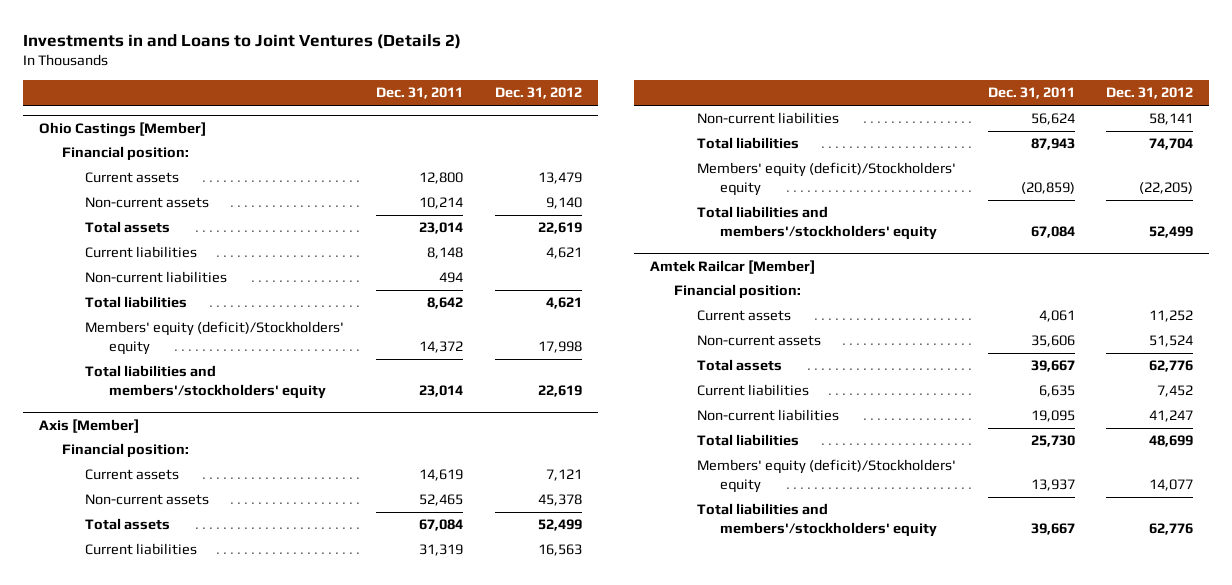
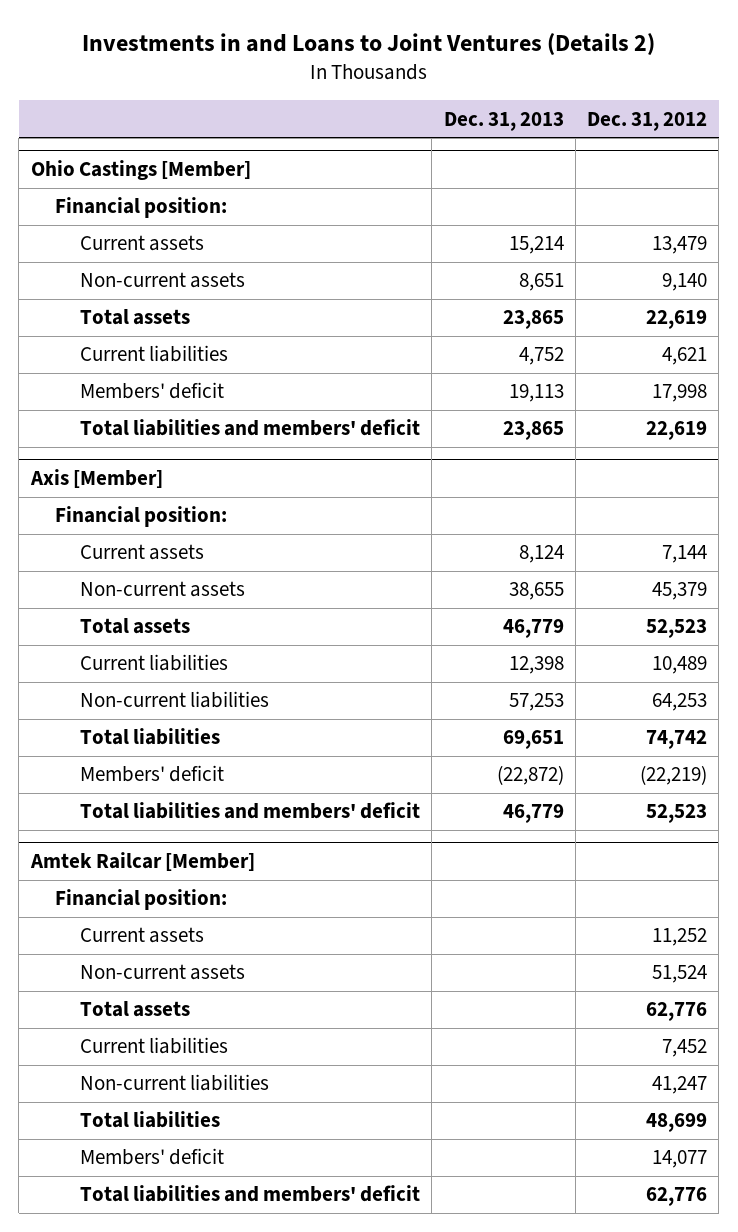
[376,87,464,100] Dec. 31, 2011 -> none
none -> [443,111,564,131] Dec. 31, 2013
[85,271,228,284] Non-current liabilities -> none
[85,296,188,309] Total liabilities -> none
[85,321,345,355] Members' equity (deficit)/Stockholders' equity -> [80,382,225,400] Members' deficit
[85,365,326,399] Total liabilities and members'/stockholders' equity -> [80,419,421,437] Total liabilities and members' deficit
[545,469,582,482] 7,121 -> [662,545,708,564] 7,144
[537,494,582,507] 45,378 -> [652,582,708,601] 45,379
[537,519,582,532] 52,499 -> [646,619,708,639] 52,523
[537,544,582,557] 16,563 -> [652,656,708,675] 10,489
[1149,113,1194,126] 58,141 -> [652,693,708,712] 64,253
[1149,138,1194,151] 74,704 -> [646,730,708,750] 74,742
[696,162,956,196] Members' equity (deficit)/Stockholders' equity -> [80,765,225,783] Members' deficit
[1139,181,1194,194] (22,205) -> [640,765,708,786] (22,219)
[696,206,938,240] Total liabilities and members'/stockholders' equity -> [80,802,421,820] Total liabilities and members' deficit
[1149,225,1194,238] 52,499 -> [646,804,708,824] 52,523
[696,459,956,493] Members' equity (deficit)/Stockholders' equity -> [80,1148,225,1166] Members' deficit
[696,503,938,537] Total liabilities and members'/stockholders' equity -> [80,1185,421,1203] Total liabilities and members' deficit

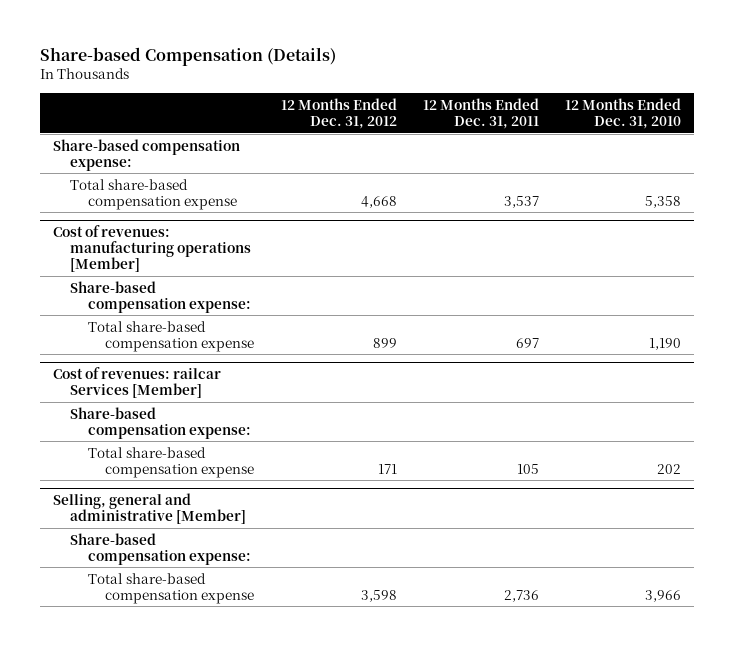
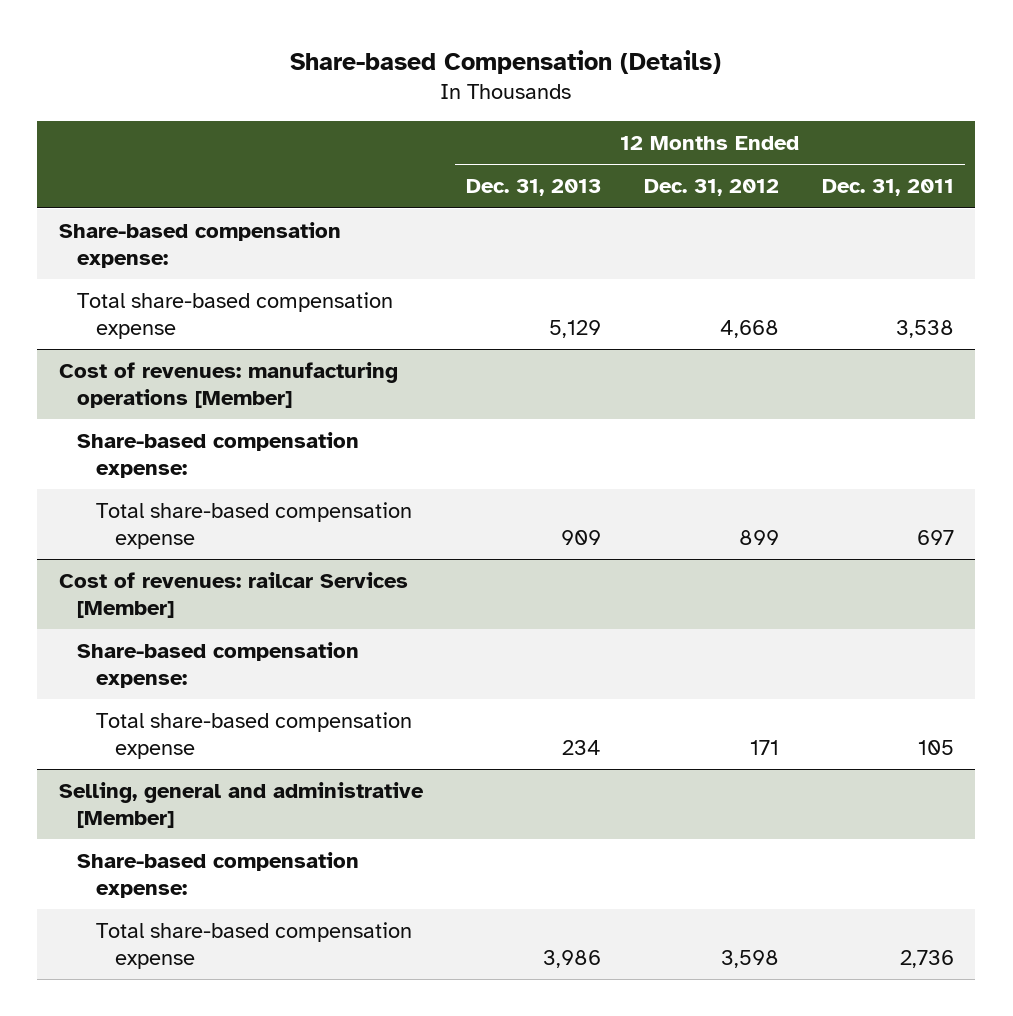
[565,97,682,129] 12 Months Ended Dec. 31, 2010 -> none
none -> [465,179,601,197] Dec. 31, 2013
[504,195,540,208] 3,537 -> [895,319,954,338] 3,538

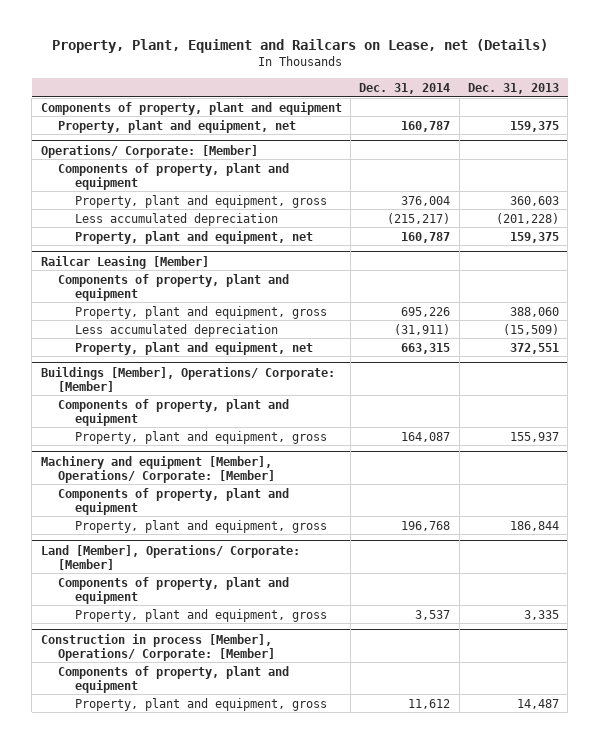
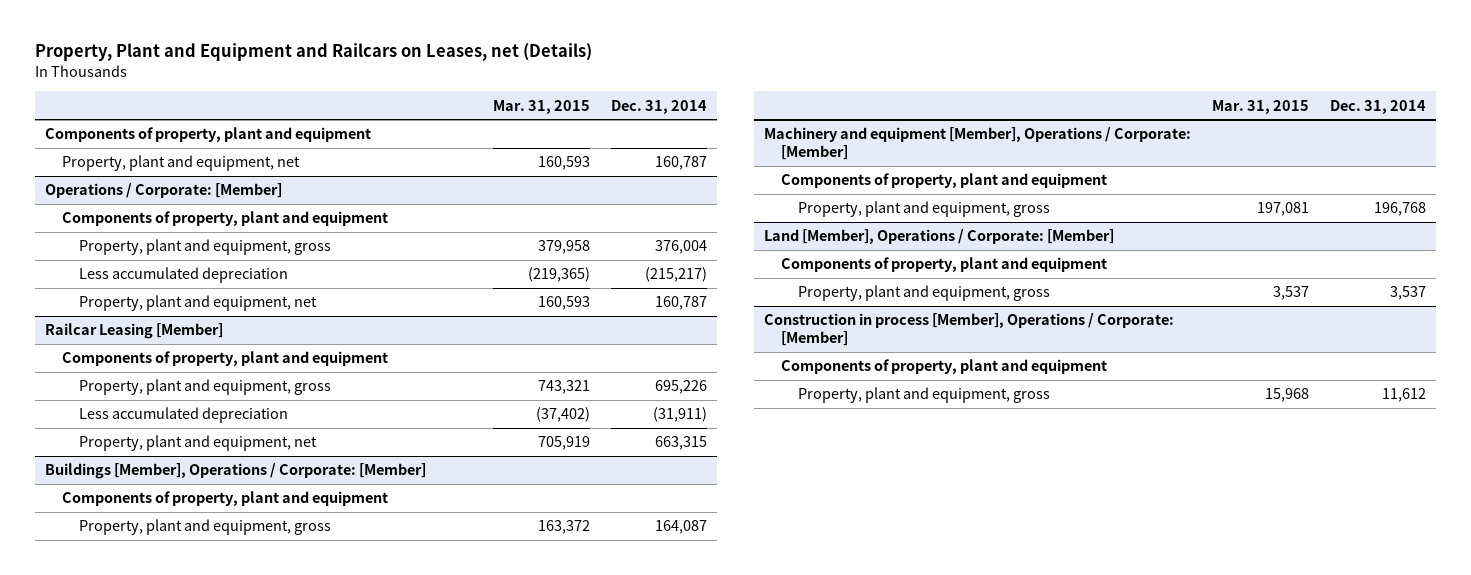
[51,39,548,54] Property, Plant, Equiment and Railcars on Lease, net (Details) -> [34,43,592,62] Property, Plant and Equipment and Railcars on Leases, net (Details)
[468,83,560,95] Dec. 31, 2013 -> none
none -> [492,99,590,114] Mar. 31, 2015
[40,144,258,158] Operations/ Corporate: [Member] -> [45,183,283,199] Operations / Corporate: [Member]
[40,366,335,392] Buildings [Member], Operations/ Corporate: [Member] -> [45,463,427,480] Buildings [Member], Operations / Corporate: [Member]
[40,455,275,483] Machinery and equipment [Member], Operations/ Corporate: [Member] -> [764,127,1192,160] Machinery and equipment [Member], Operations / Corporate: [Member]
[40,544,300,570] Land [Member], Operations/ Corporate: [Member] -> [764,229,1115,245] Land [Member], Operations / Corporate: [Member]
[40,633,275,661] Construction in process [Member], Operations/ Corporate: [Member] -> [764,313,1175,346] Construction in process [Member], Operations / Corporate: [Member]

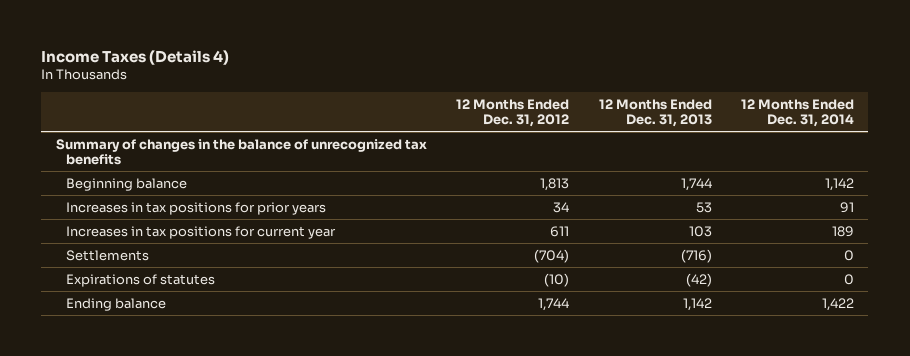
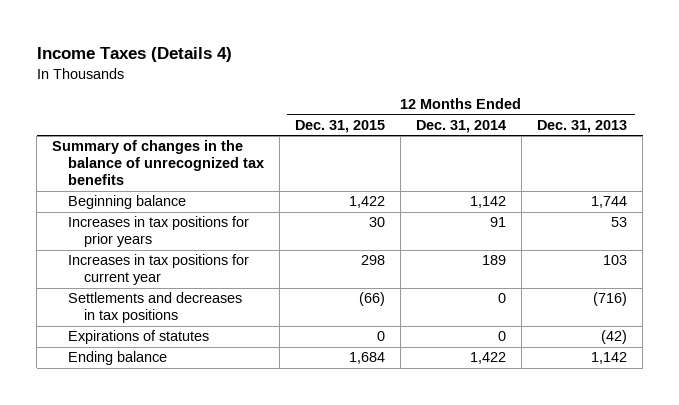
[456,99,570,128] 12 Months Ended Dec. 31, 2012 -> none
none -> [295,119,386,133] Dec. 31, 2015
[66,249,150,261] Settlements -> [68,292,243,324] Settlements and decreases in tax positions

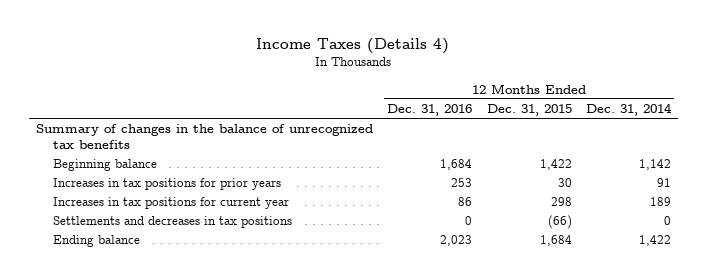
[537,119,628,133] Dec. 31, 2013 -> none
none -> [387,104,473,117] Dec. 31, 2016
[68,330,210,345] Expirations of statutes -> none

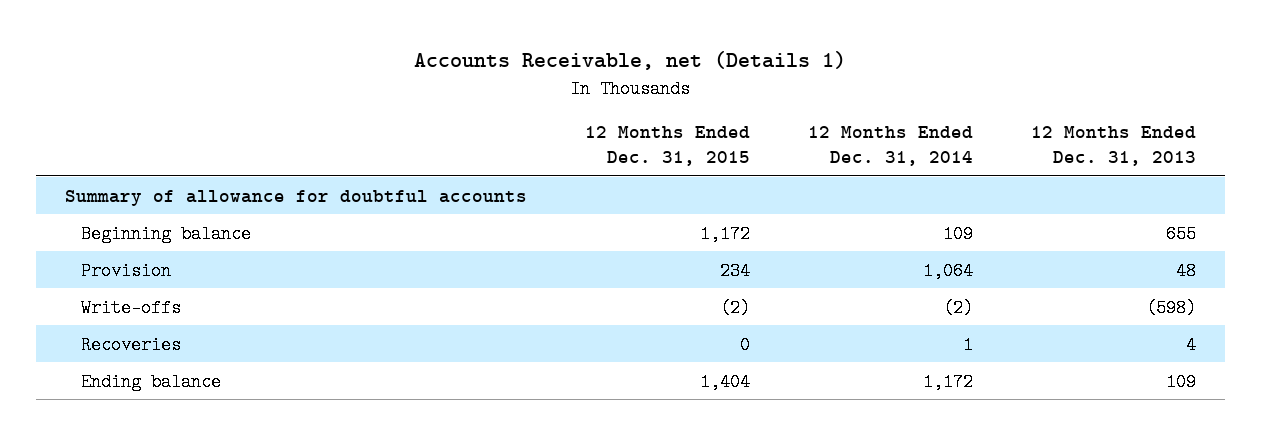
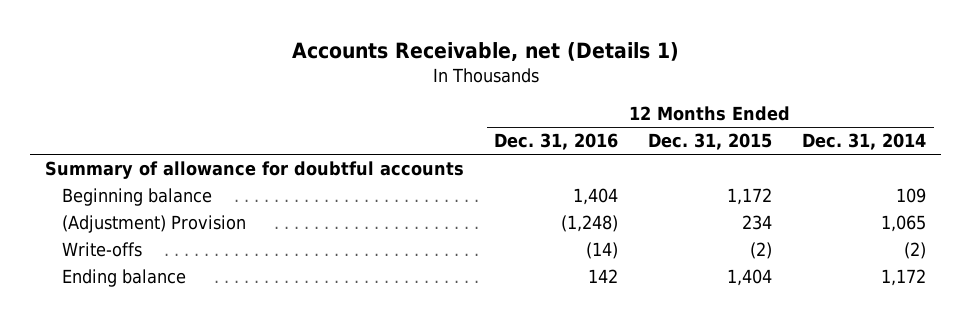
[1030,126,1196,167] 12 Months Ended Dec. 31, 2013 -> none
none -> [494,133,619,151] Dec. 31, 2016
[81,261,172,280] Provision -> [62,215,247,234] (Adjustment) Provision
[922,261,973,280] 1,064 -> [881,215,927,233] 1,065
[81,335,182,354] Recoveries -> none

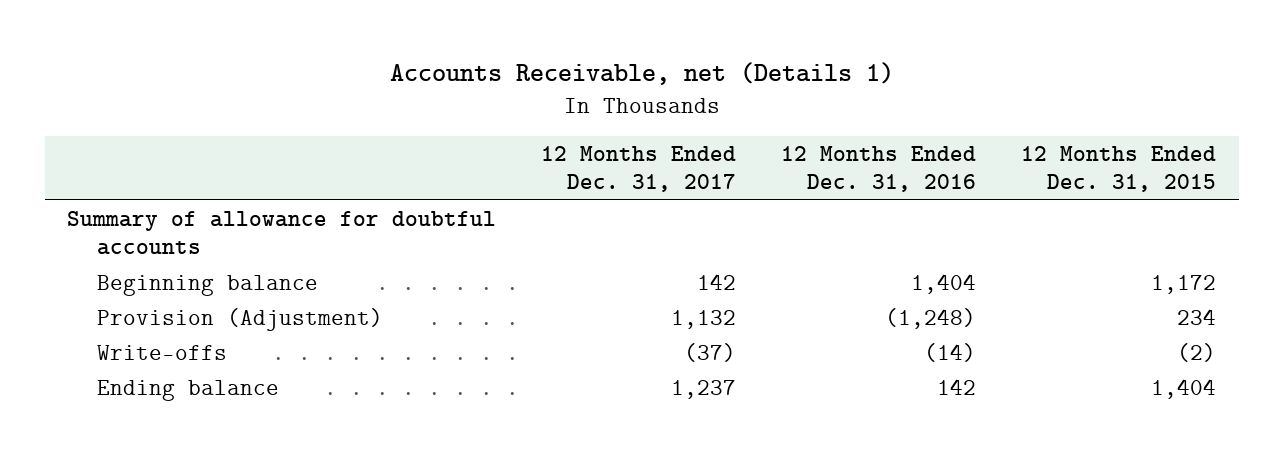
[802,133,927,151] Dec. 31, 2014 -> none
none -> [541,146,737,193] 12 Months Ended Dec. 31, 2017
[62,215,247,234] (Adjustment) Provision -> [96,307,383,331] Provision (Adjustment)

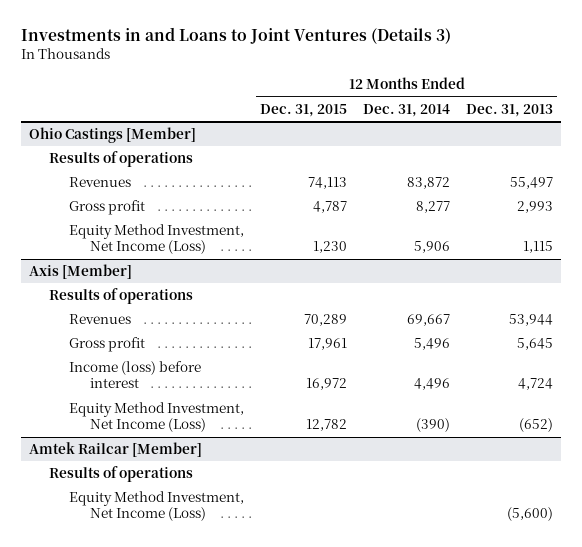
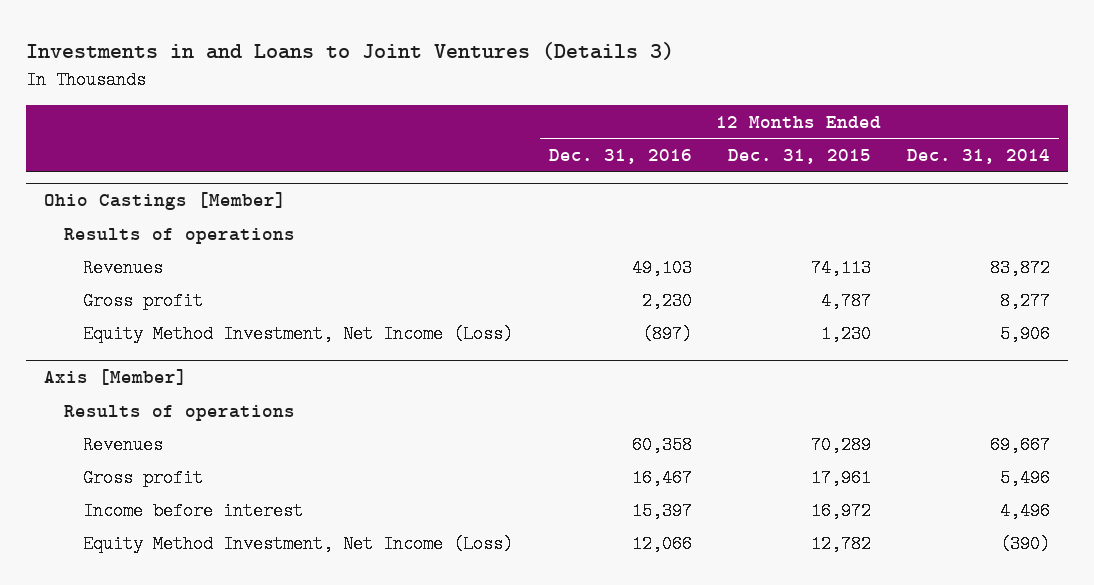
[466,103,554,117] Dec. 31, 2013 -> none
none -> [548,149,692,165] Dec. 31, 2016
[69,361,202,389] Income (loss) before interest -> [83,501,304,520] Income before interest
[28,442,202,458] Amtek Railcar [Member] -> none
[48,466,193,483] Results of operations -> none
[69,491,245,522] Equity Method Investment, Net Income (Loss) -> none

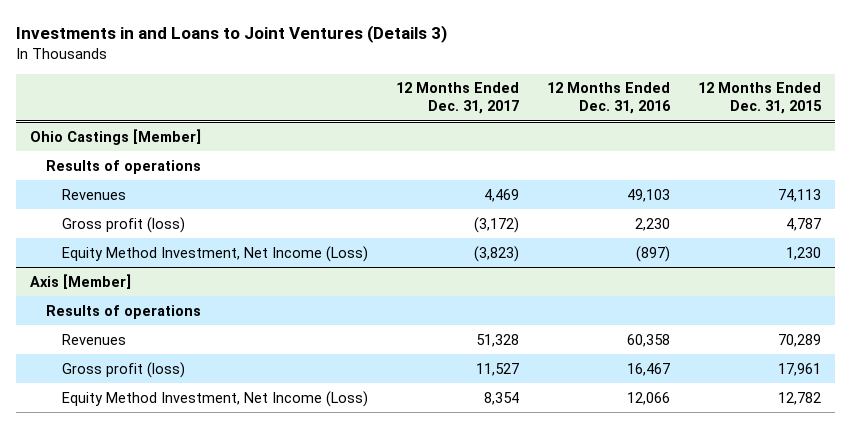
[906,149,1050,165] Dec. 31, 2014 -> none
none -> [395,82,519,115] 12 Months Ended Dec. 31, 2017
[83,291,204,310] Gross profit -> [61,216,185,233] Gross profit (loss)
[83,501,304,520] Income before interest -> none
[83,468,204,487] Gross profit -> [61,361,185,378] Gross profit (loss)

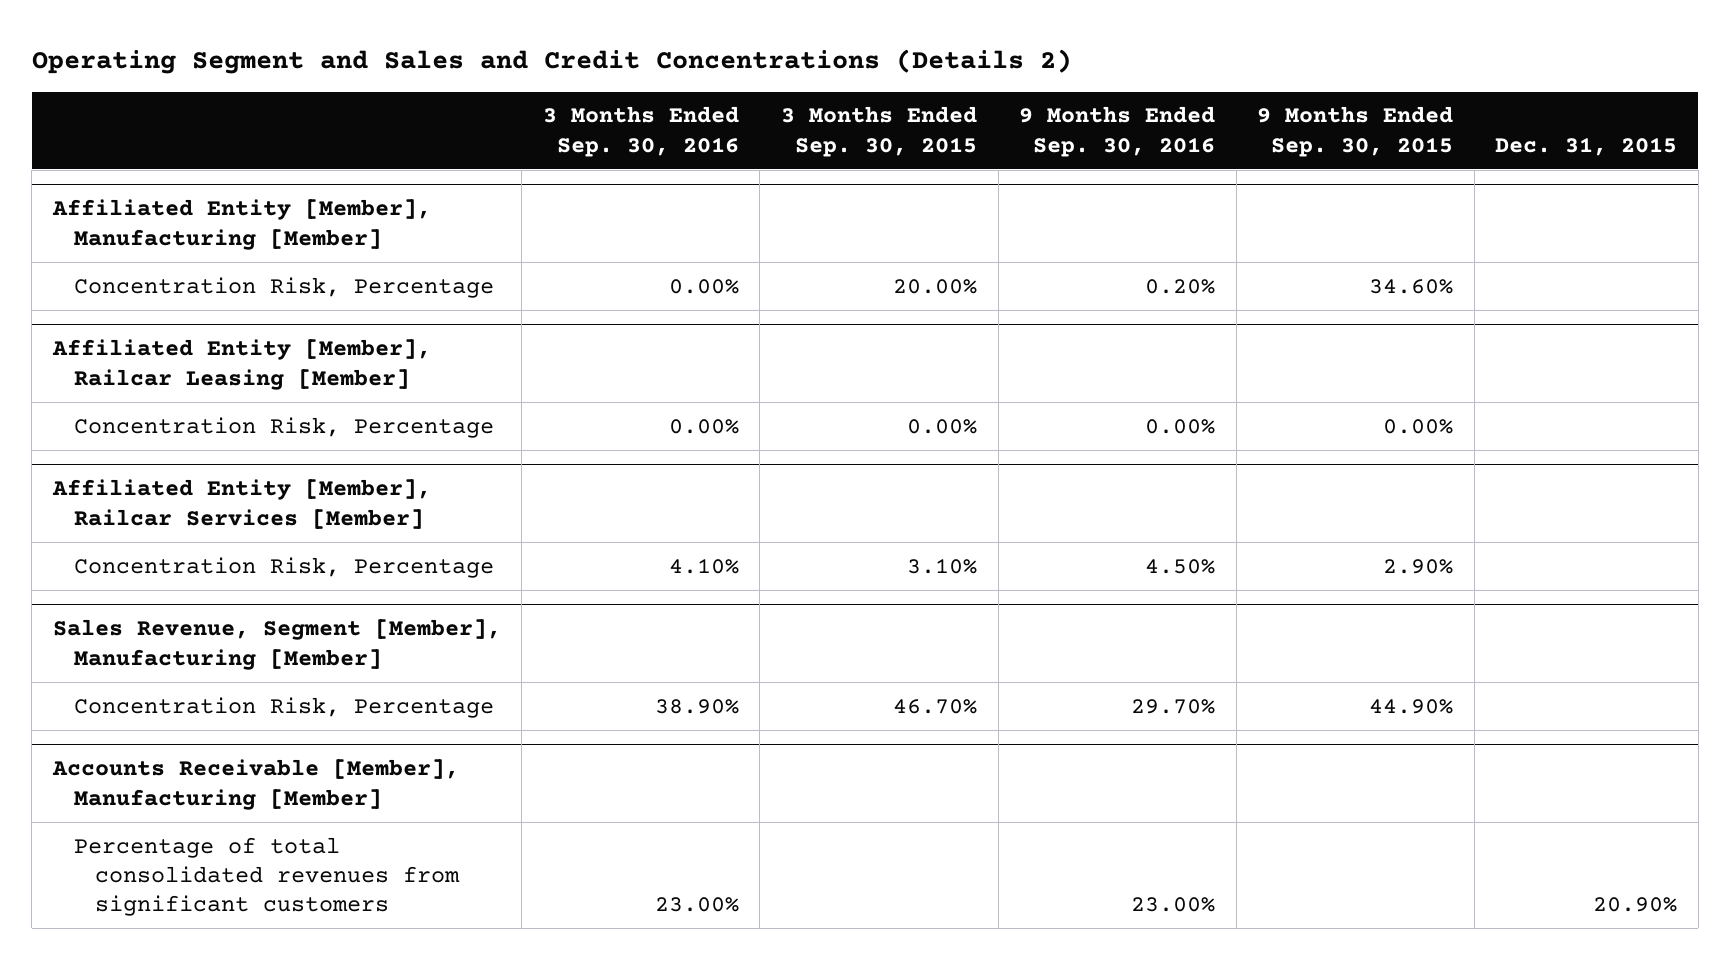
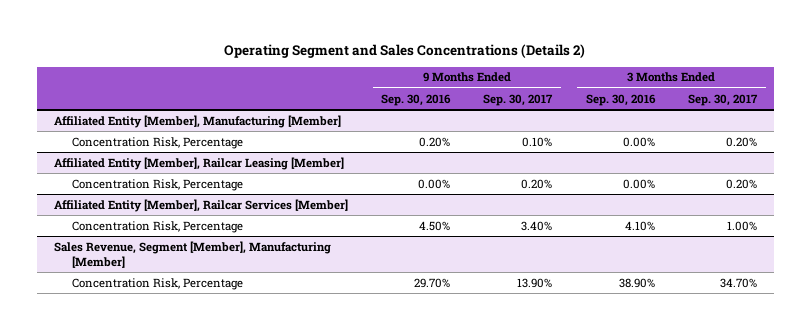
[31,49,1072,75] Operating Segment and Sales and Credit Concentrations (Details 2) -> [224,44,586,59] Operating Segment and Sales Concentrations (Details 2)
[781,106,978,157] 3 Months Ended Sep. 30, 2015 -> none
[1257,106,1454,157] 9 Months Ended Sep. 30, 2015 -> none
[1495,136,1678,156] Dec. 31, 2015 -> none
none -> [483,93,554,106] Sep. 30, 2017
none -> [688,93,759,106] Sep. 30, 2017
[51,759,459,810] Accounts Receivable [Member], Manufacturing [Member] -> none
[73,836,460,917] Percentage of total consolidated revenues from significant customers -> none

